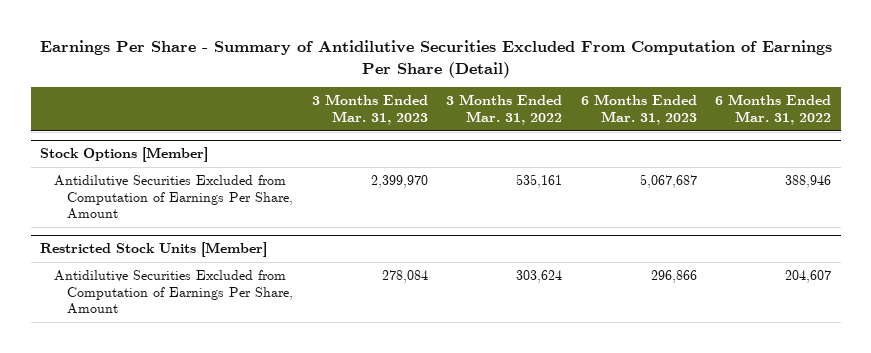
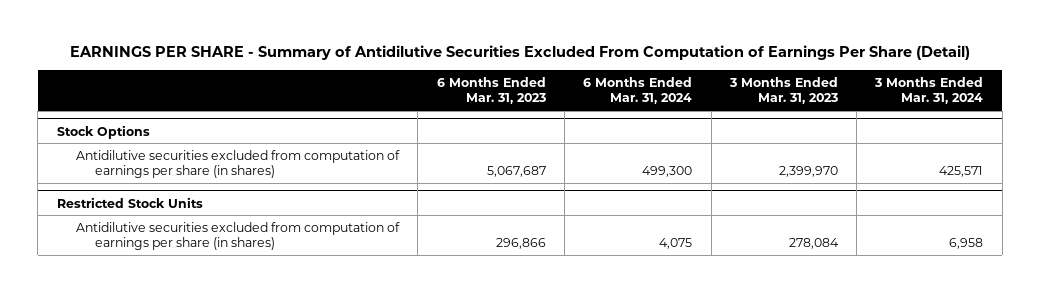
[39,40,832,78] Earnings Per Share - Summary of Antidilutive Securities Excluded From Computation of Earnings Per Share (Detail) -> [70,45,971,61] EARNINGS PER SHARE - Summary of Antidilutive Securities Excluded From Computation of Earnings Per Share (Detail)
[446,94,563,125] 3 Months Ended Mar. 31, 2022 -> none
[715,94,832,125] 6 Months Ended Mar. 31, 2022 -> none
none -> [583,76,693,105] 6 Months Ended Mar. 31, 2024
none -> [874,76,984,105] 3 Months Ended Mar. 31, 2024
[40,147,209,163] Stock Options [Member] -> [56,124,150,139] Stock Options
[53,175,294,220] Antidilutive Securities Excluded from Computation of Earnings Per Share, Amount -> [75,149,400,179] Antidilutive securities excluded from computation of earnings per share (in shares)
[40,242,268,258] Restricted Stock Units [Member] -> [56,196,203,208] Restricted Stock Units
[53,270,294,315] Antidilutive Securities Excluded from Computation of Earnings Per Share, Amount -> [75,221,400,251] Antidilutive securities excluded from computation of earnings per share (in shares)

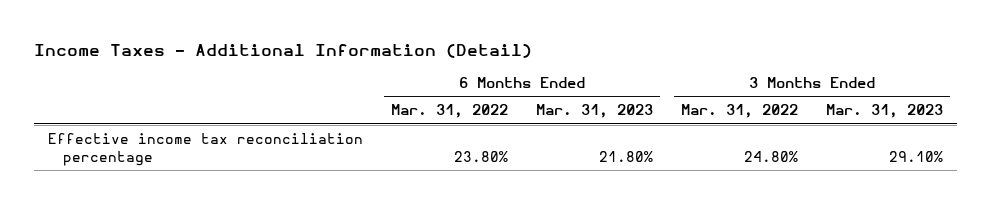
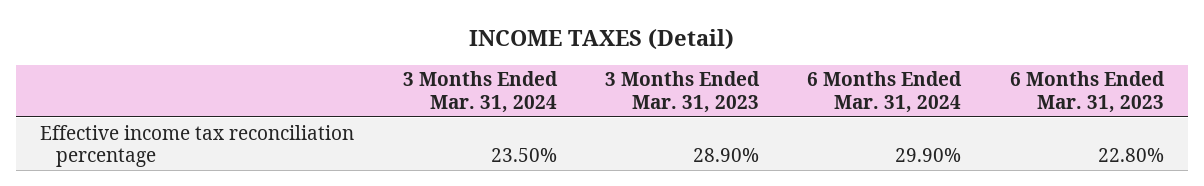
[34,43,533,58] Income Taxes - Additional Information (Detail) -> [469,28,735,50] INCOME TAXES (Detail)
[391,104,509,119] Mar. 31, 2022 -> none
[681,104,799,119] Mar. 31, 2022 -> none
none -> [402,71,558,113] 3 Months Ended Mar. 31, 2024
none -> [807,71,963,113] 6 Months Ended Mar. 31, 2024
[599,150,654,162] 21.80% -> [1097,148,1164,163] 22.80%
[889,150,944,162] 29.10% -> [693,148,760,163] 28.90%

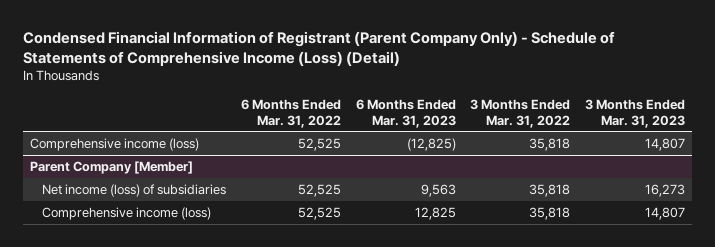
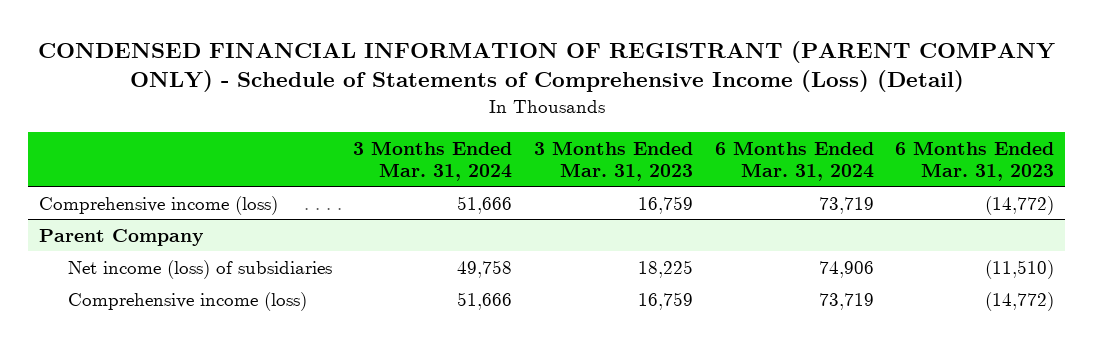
[22,30,615,66] Condensed Financial Information of Registrant (Parent Company Only) - Schedule of Statements of Comprehensive Income (Loss) (Detail) -> [37,40,1055,93] CONDENSED FINANCIAL INFORMATION OF REGISTRANT (PARENT COMPANY ONLY) - Schedule of Statements of Comprehensive Income (Loss) (Detail)
[241,99,342,128] 6 Months Ended Mar. 31, 2022 -> none
[470,99,571,128] 3 Months Ended Mar. 31, 2022 -> none
none -> [353,140,513,181] 3 Months Ended Mar. 31, 2024
none -> [714,140,874,181] 6 Months Ended Mar. 31, 2024
[406,137,456,151] (12,825) -> [985,195,1055,215] (14,772)
[644,137,685,151] 14,807 -> [637,195,693,214] 16,759
[30,160,194,174] Parent Company [Member] -> [39,228,205,246] Parent Company
[420,183,456,197] 9,563 -> [985,259,1055,279] (11,510)
[644,183,685,197] 16,273 -> [637,259,693,278] 18,225
[414,206,456,220] 12,825 -> [985,291,1055,311] (14,772)
[644,206,685,220] 14,807 -> [637,291,693,310] 16,759

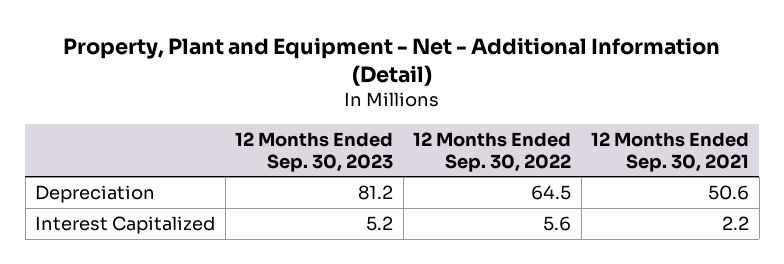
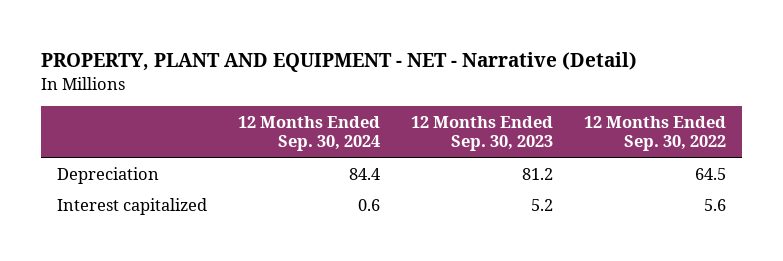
[63,36,721,86] Property, Plant and Equipment - Net - Additional Information (Detail) -> [41,52,638,73] PROPERTY, PLANT AND EQUIPMENT - NET - Narrative (Detail)
[591,132,750,172] 12 Months Ended Sep. 30, 2021 -> none
none -> [238,115,381,152] 12 Months Ended Sep. 30, 2024
[35,215,216,234] Interest Capitalized -> [56,197,207,215] Interest capitalized

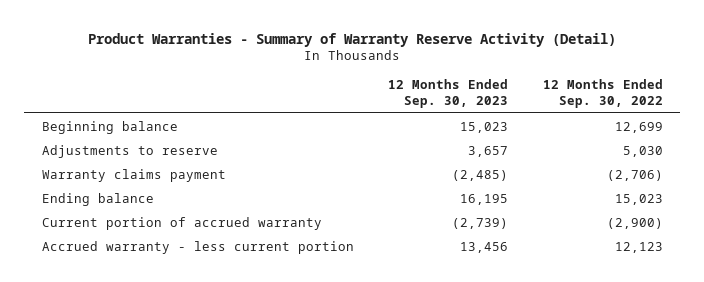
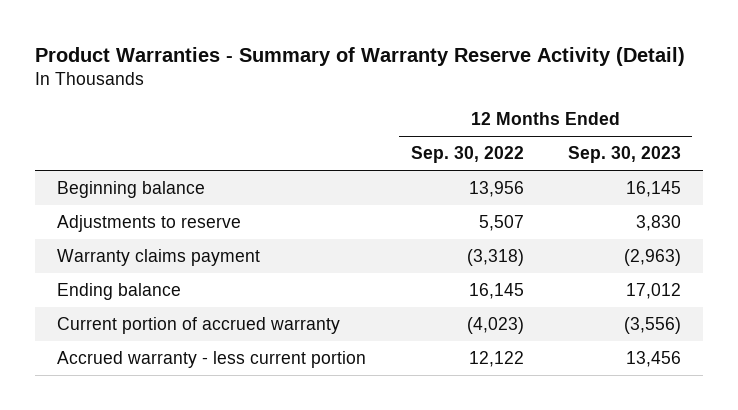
[460,121,509,133] 15,023 -> [626,180,682,197] 16,145
[614,121,663,133] 12,699 -> [468,180,524,197] 13,956
[468,145,509,157] 3,657 -> [636,214,682,231] 3,830
[622,145,663,157] 5,030 -> [478,214,524,231] 5,507
[452,169,509,181] (2,485) -> [624,248,682,266] (2,963)
[606,169,663,181] (2,706) -> [466,248,524,266] (3,318)
[460,193,509,205] 16,195 -> [626,282,682,299] 17,012
[614,193,663,205] 15,023 -> [468,282,524,299] 16,145
[452,217,509,229] (2,739) -> [624,316,682,334] (3,556)
[606,217,663,229] (2,900) -> [466,316,524,334] (4,023)
[614,241,663,253] 12,123 -> [468,350,524,367] 12,122

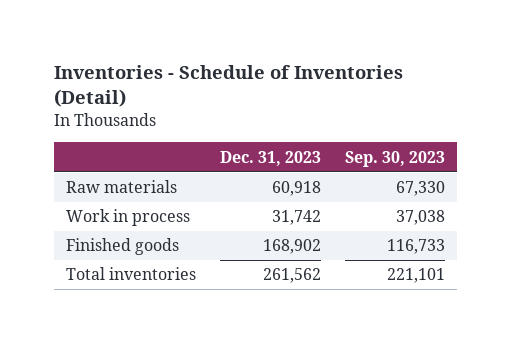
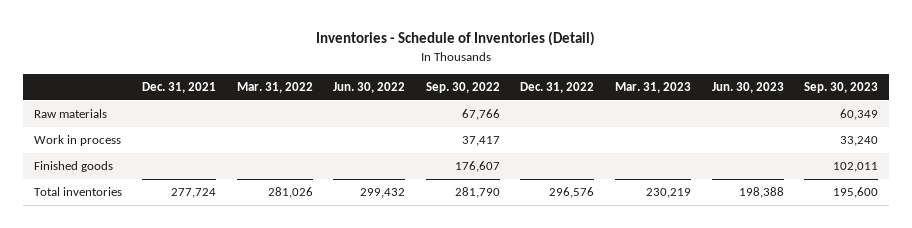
[220,150,322,166] Dec. 31, 2023 -> none
none -> [142,81,217,93] Dec. 31, 2021
none -> [236,81,313,93] Mar. 31, 2022
none -> [333,81,406,93] Jun. 30, 2022
none -> [425,81,500,93] Sep. 30, 2022
none -> [520,81,595,93] Dec. 31, 2022
none -> [615,81,692,93] Mar. 31, 2023
none -> [711,81,784,93] Jun. 30, 2023
[395,181,445,197] 67,330 -> [840,109,879,121] 60,349
[395,210,445,226] 37,038 -> [840,136,879,147] 33,240
[386,239,445,255] 116,733 -> [833,162,879,173] 102,011
[386,268,445,284] 221,101 -> [833,187,879,199] 195,600

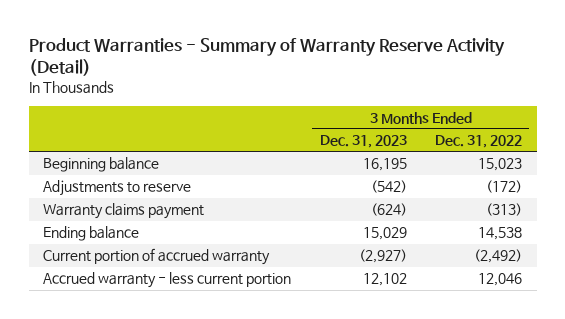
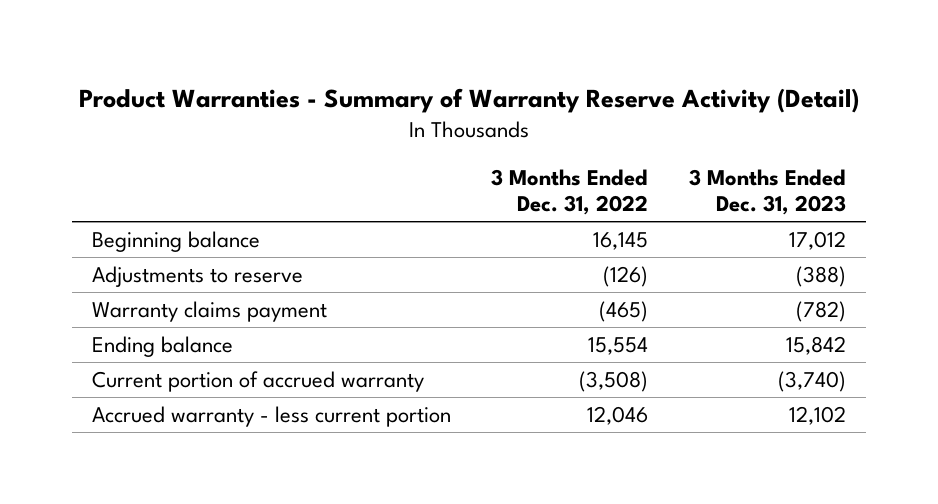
[362,158,407,172] 16,195 -> [788,231,846,251] 17,012
[478,158,523,172] 15,023 -> [593,232,649,251] 16,145
[370,180,407,194] (542) -> [795,266,846,288] (388)
[486,180,523,194] (172) -> [603,266,649,288] (126)
[370,203,407,217] (624) -> [795,301,846,323] (782)
[486,203,523,217] (313) -> [599,301,649,323] (465)
[362,227,407,241] 15,029 -> [785,336,846,356] 15,842
[478,227,523,241] 14,538 -> [588,337,649,356] 15,554
[358,249,407,264] (2,927) -> [777,371,846,393] (3,740)
[474,249,523,264] (2,492) -> [579,371,649,393] (3,508)

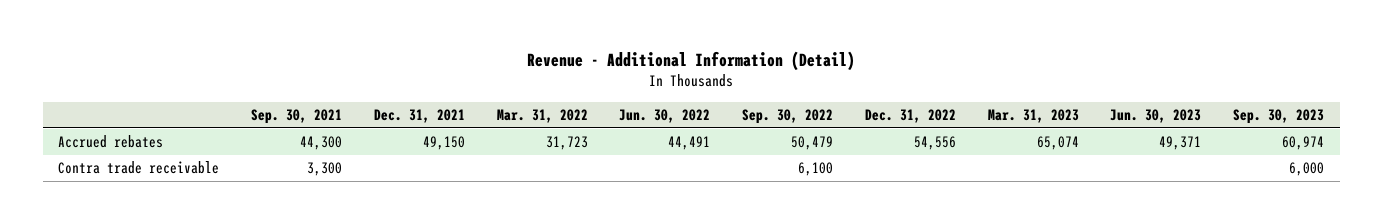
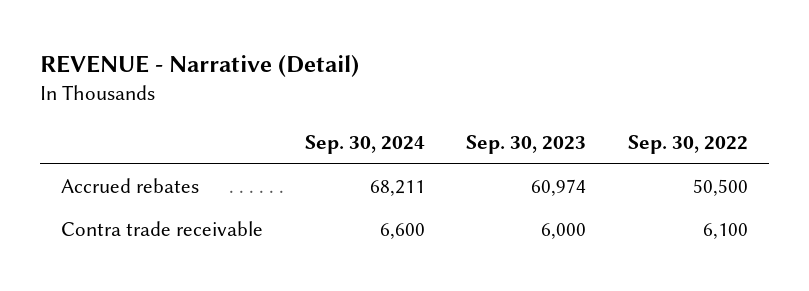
[527,51,856,72] Revenue - Additional Information (Detail) -> [39,55,359,78] REVENUE - Narrative (Detail)
[251,108,343,124] Sep. 30, 2021 -> none
[373,108,465,123] Dec. 31, 2021 -> none
[496,108,588,123] Mar. 31, 2022 -> none
[619,108,711,123] Jun. 30, 2022 -> none
[864,108,956,123] Dec. 31, 2022 -> none
[987,108,1079,123] Mar. 31, 2023 -> none
[1110,108,1202,123] Jun. 30, 2023 -> none
none -> [304,135,425,155] Sep. 30, 2024
[791,136,834,151] 50,479 -> [693,179,749,197] 50,500

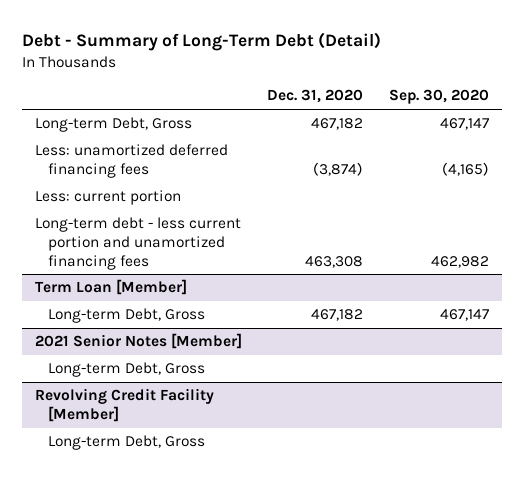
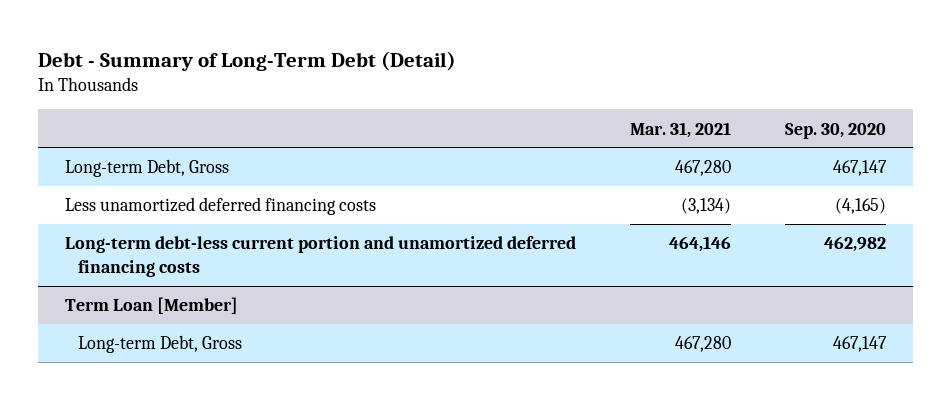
[267,89,364,104] Dec. 31, 2020 -> none
none -> [630,121,732,138] Mar. 31, 2021
[34,190,181,206] Less: current portion -> none
[34,144,228,178] Less: unamortized deferred financing fees -> [65,197,377,216] Less unamortized deferred financing costs
[34,217,241,270] Long-term debt - less current portion and unamortized financing fees -> [65,236,577,277] Long-term debt-less current portion and unamortized deferred financing costs
[34,333,242,350] 2021 Senior Notes [Member] -> none
[47,362,205,378] Long-term Debt, Gross -> none
[34,388,214,422] Revolving Credit Facility [Member] -> none
[47,435,205,451] Long-term Debt, Gross -> none

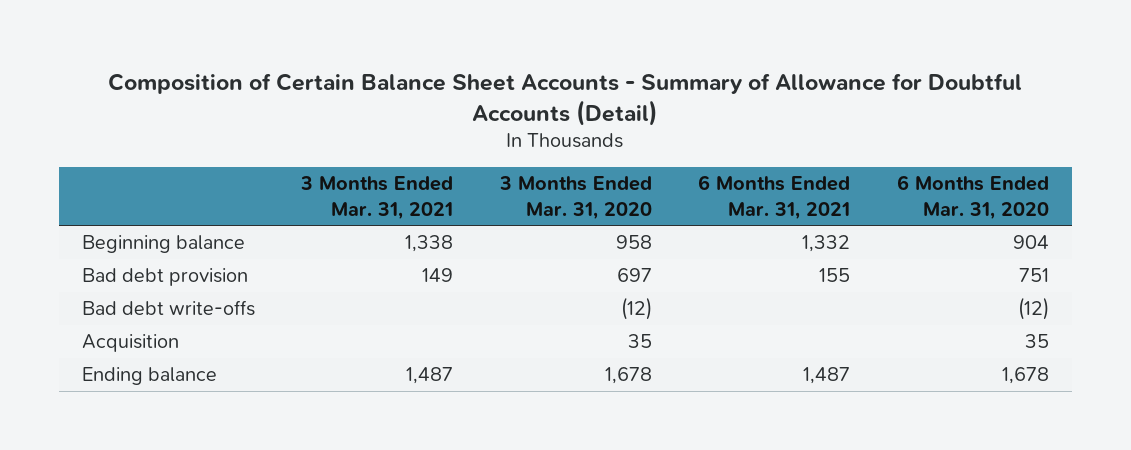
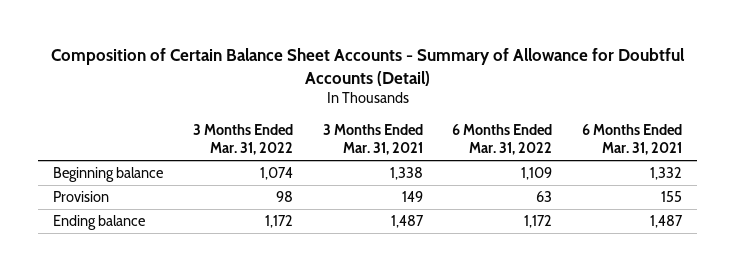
[498,176,652,220] 3 Months Ended Mar. 31, 2020 -> none
[896,175,1049,220] 6 Months Ended Mar. 31, 2020 -> none
none -> [192,124,293,156] 3 Months Ended Mar. 31, 2022
none -> [452,124,553,156] 6 Months Ended Mar. 31, 2022
[82,300,256,317] Bad debt write-offs -> none
[82,334,180,353] Acquisition -> none
[82,268,249,287] Bad debt provision -> [53,191,110,203] Provision

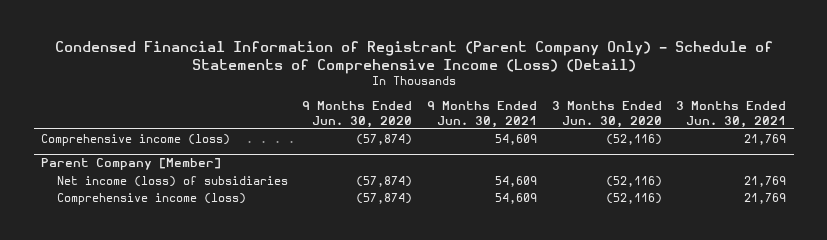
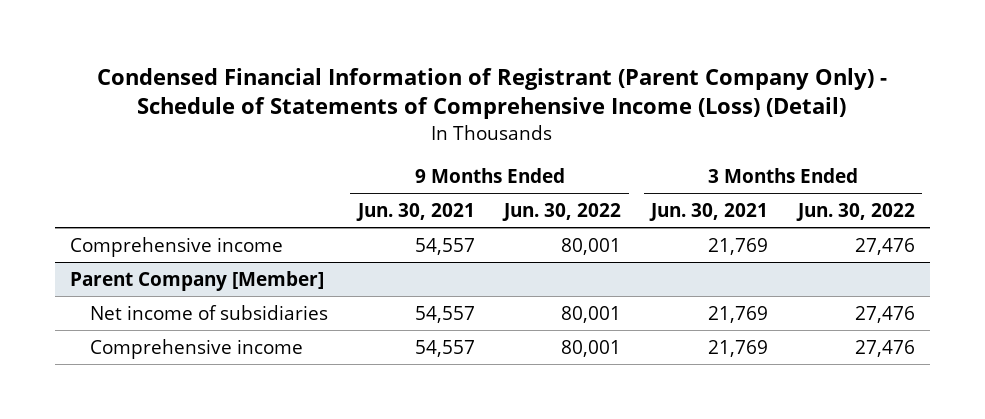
[302,100,413,128] 9 Months Ended Jun. 30, 2020 -> none
[551,100,662,128] 3 Months Ended Jun. 30, 2020 -> none
none -> [502,202,622,221] Jun. 30, 2022
none -> [795,202,915,221] Jun. 30, 2022
[40,134,230,147] Comprehensive income (loss) -> [69,236,283,257] Comprehensive income
[495,134,538,146] 54,609 -> [414,237,475,255] 54,557
[56,176,288,188] Net income (loss) of subsidiaries -> [90,304,329,320] Net income of subsidiaries
[495,176,538,188] 54,609 -> [414,305,475,323] 54,557
[56,193,246,206] Comprehensive income (loss) -> [90,338,304,359] Comprehensive income
[495,193,538,205] 54,609 -> [414,339,475,357] 54,557

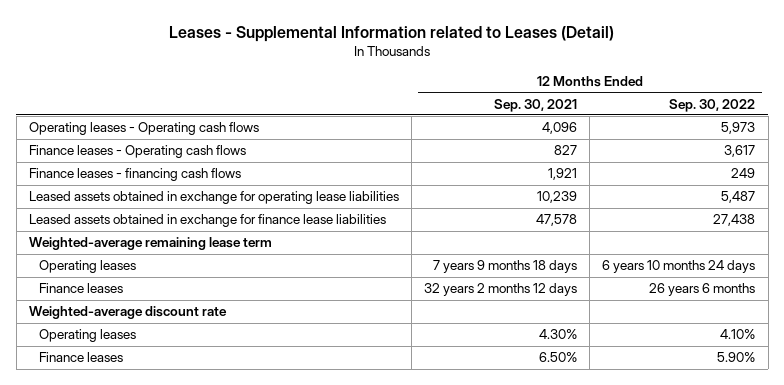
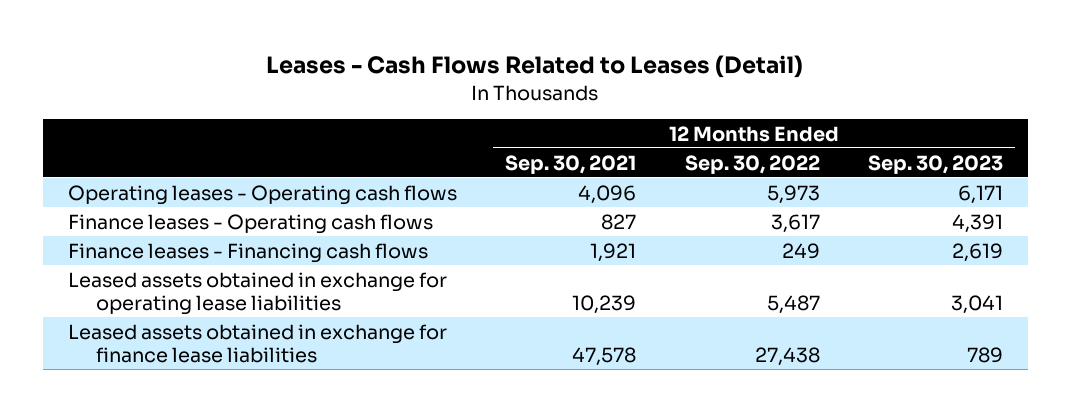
[169,25,615,42] Leases - Supplemental Information related to Leases (Detail) -> [266,55,804,79] Leases - Cash Flows Related to Leases (Detail)
none -> [868,154,1004,174] Sep. 30, 2023
[28,168,241,182] Finance leases - financing cash flows -> [67,242,428,263] Finance leases - Financing cash flows
[28,237,272,251] Weighted-average remaining lease term -> none
[38,260,136,274] Operating leases -> none
[38,283,123,294] Finance leases -> none
[28,306,227,320] Weighted-average discount rate -> none
[38,329,136,343] Operating leases -> none
[38,352,123,363] Finance leases -> none

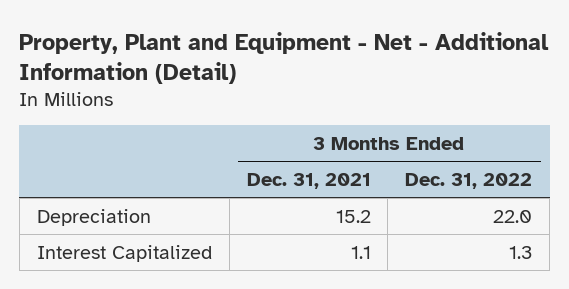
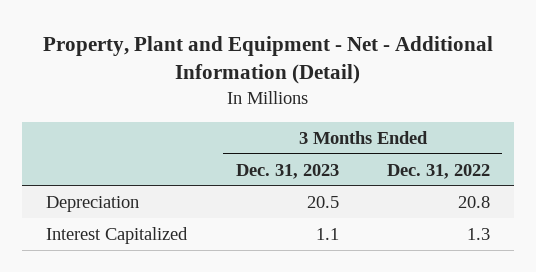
[246,172,371,189] Dec. 31, 2021 -> none
none -> [235,163,339,179] Dec. 31, 2023
[493,209,533,223] 22.0 -> [457,195,490,208] 20.8

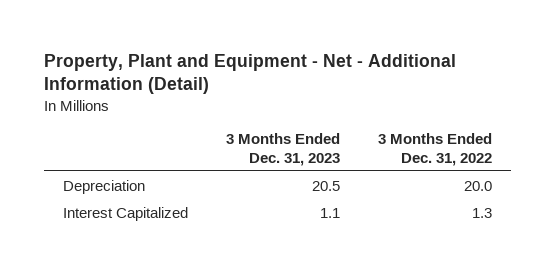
[457,195,490,208] 20.8 -> [463,180,492,191] 20.0

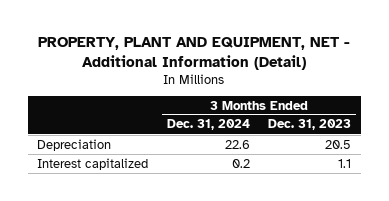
[43,54,456,95] Property, Plant and Equipment - Net - Additional Information (Detail) -> [38,37,351,70] PROPERTY, PLANT AND EQUIPMENT, NET - Additional Information (Detail)
[377,133,492,166] 3 Months Ended Dec. 31, 2022 -> none
none -> [166,119,250,131] Dec. 31, 2024
[62,206,188,221] Interest Capitalized -> [37,157,149,170] Interest capitalized

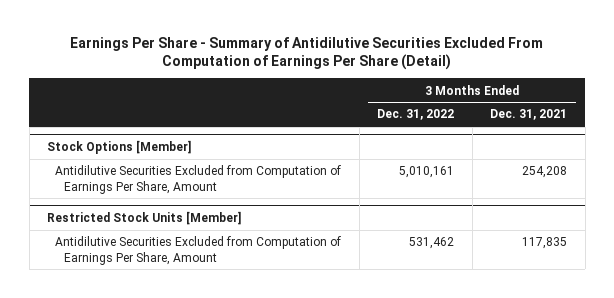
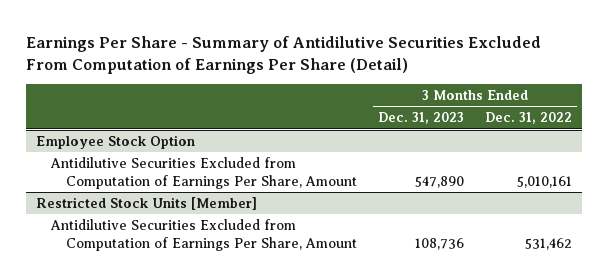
[490,109,568,121] Dec. 31, 2021 -> none
none -> [377,112,464,125] Dec. 31, 2023
[47,139,192,154] Stock Options [Member] -> [36,135,196,150] Employee Stock Option

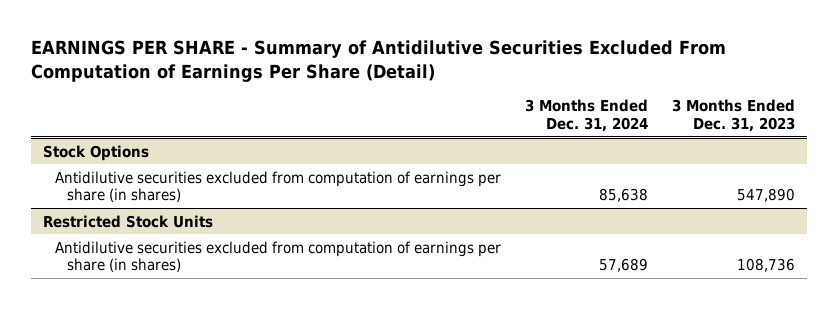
[25,35,541,74] Earnings Per Share - Summary of Antidilutive Securities Excluded From Computation of Earnings Per Share (Detail) -> [30,40,726,82] EARNINGS PER SHARE - Summary of Antidilutive Securities Excluded From Computation of Earnings Per Share (Detail)
[484,112,572,125] Dec. 31, 2022 -> none
none -> [524,99,648,132] 3 Months Ended Dec. 31, 2024
[36,135,196,150] Employee Stock Option -> [42,144,149,161] Stock Options
[50,157,357,189] Antidilutive Securities Excluded from Computation of Earnings Per Share, Amount -> [54,170,501,203] Antidilutive securities excluded from computation of earnings per share (in shares)
[36,197,258,211] Restricted Stock Units [Member] -> [42,214,213,228] Restricted Stock Units
[50,219,357,251] Antidilutive Securities Excluded from Computation of Earnings Per Share, Amount -> [54,240,501,273] Antidilutive securities excluded from computation of earnings per share (in shares)

